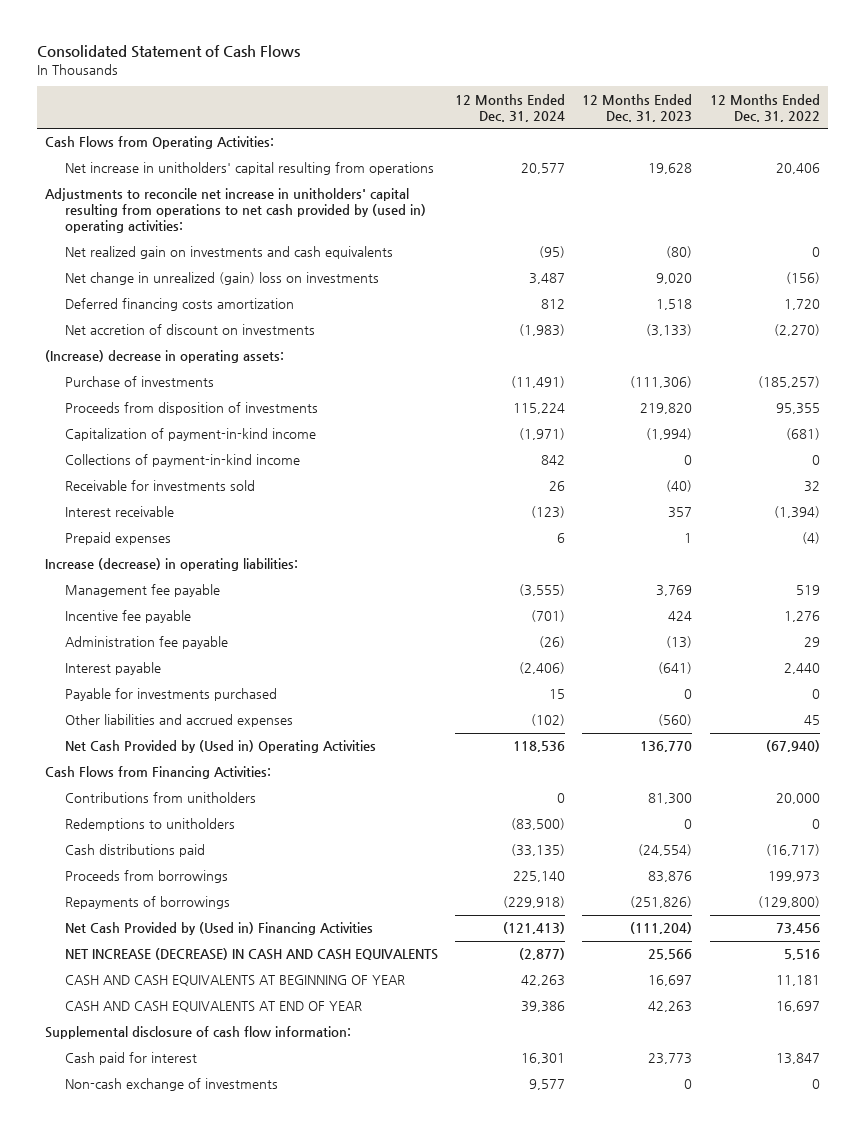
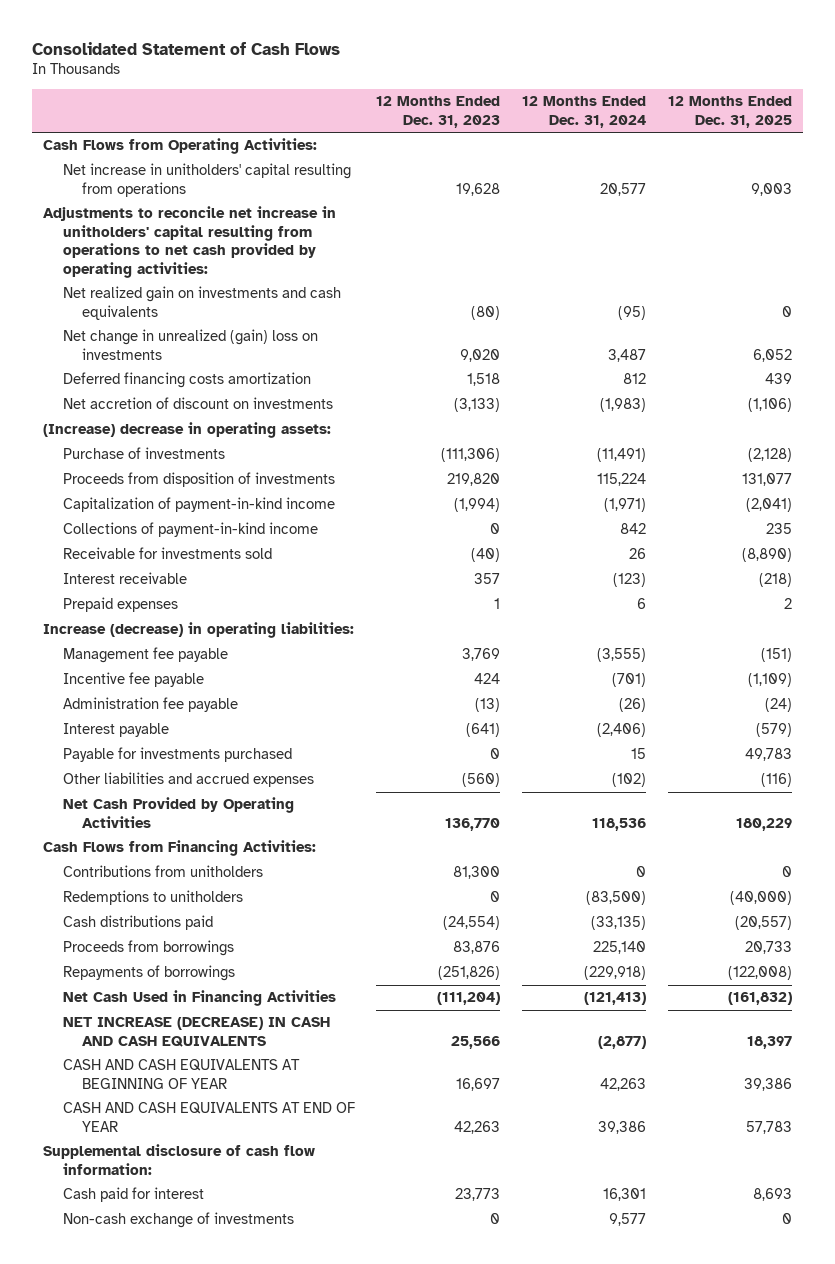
[709,93,820,122] 12 Months Ended Dec. 31, 2022 -> none
none -> [667,96,792,128] 12 Months Ended Dec. 31, 2025
[45,188,426,234] Adjustments to reconcile net increase in unitholders' capital resulting from operations to net cash provided by (used in) operating activities: -> [43,206,337,279] Adjustments to reconcile net increase in unitholders' capital resulting from operations to net cash provided by operating activities:
[64,740,376,754] Net Cash Provided by (Used in) Operating Activities -> [62,797,294,828] Net Cash Provided by Operating Activities
[64,922,373,936] Net Cash Provided by (Used in) Financing Activities -> [62,990,336,1007] Net Cash Used in Financing Activities

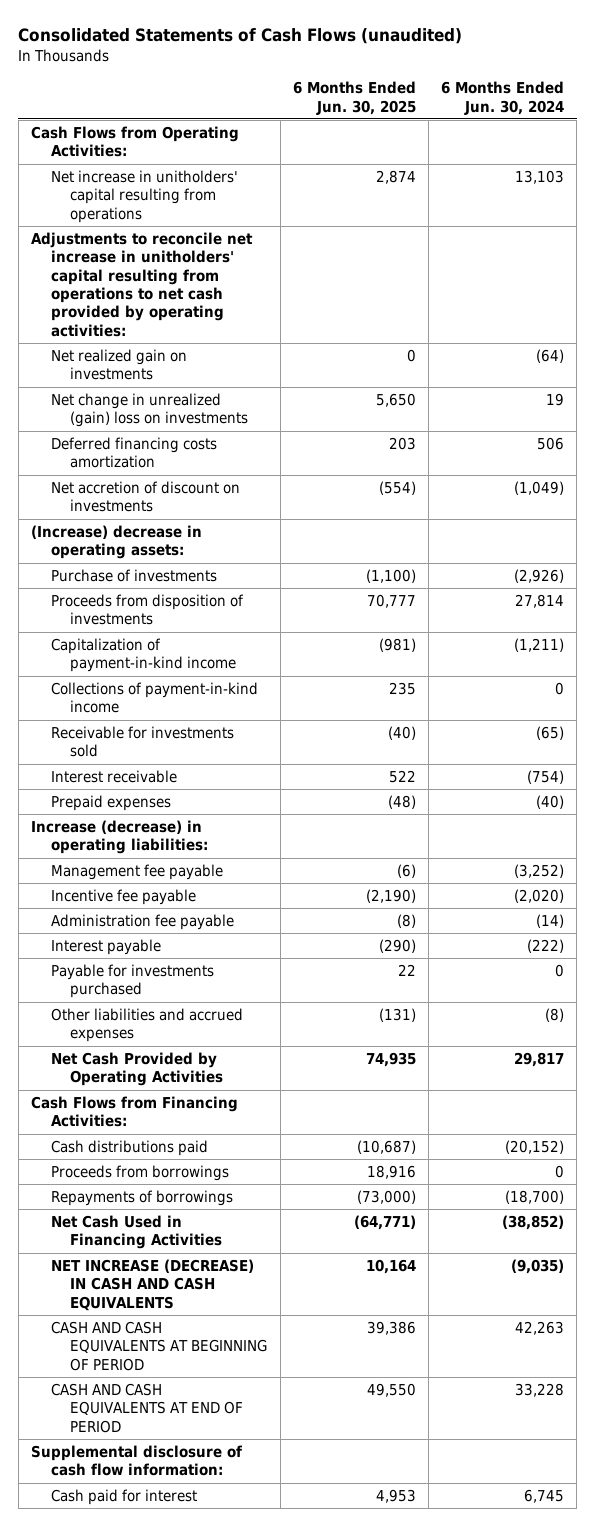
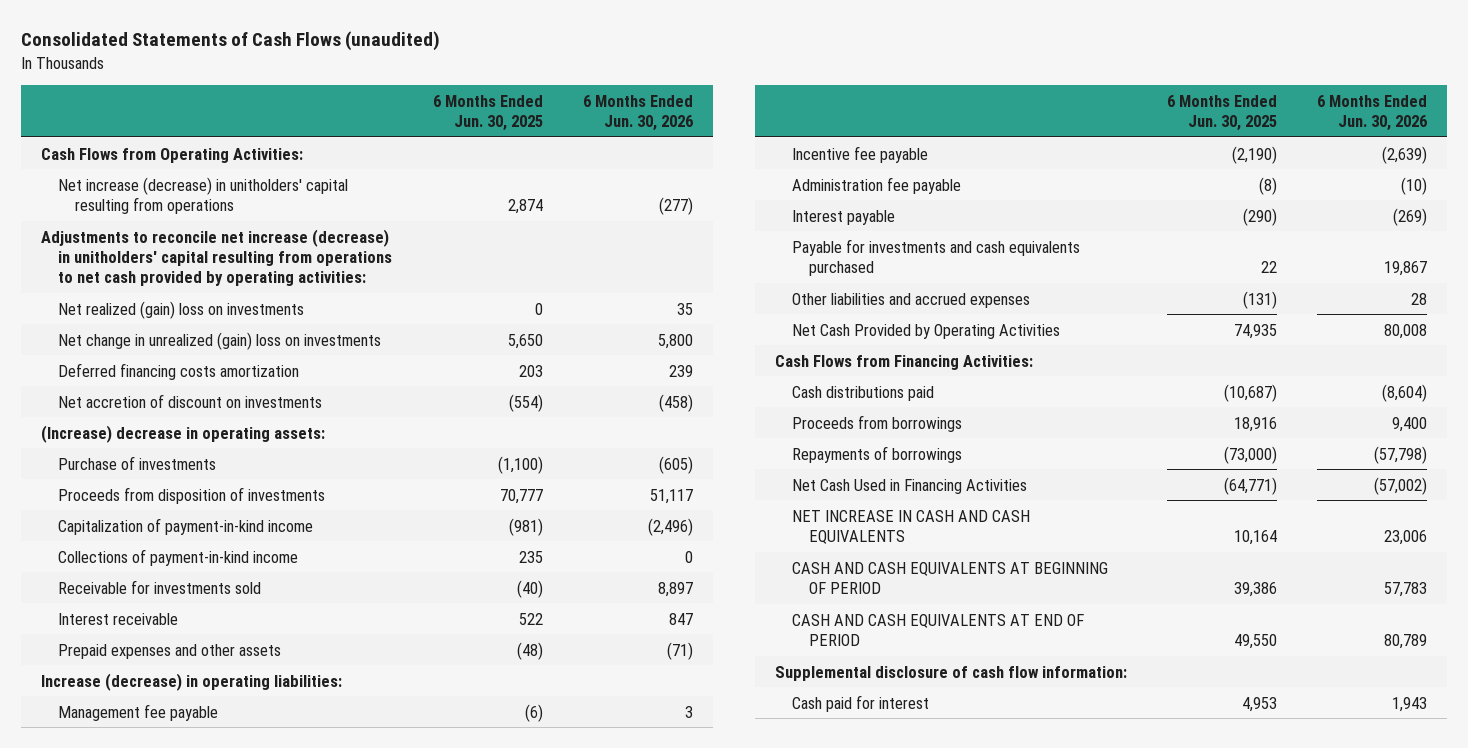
[441,81,565,115] 6 Months Ended Jun. 30, 2024 -> none
none -> [583,94,694,131] 6 Months Ended Jun. 30, 2026
[50,169,238,223] Net increase in unitholders' capital resulting from operations -> [58,176,349,214] Net increase (decrease) in unitholders' capital resulting from operations
[30,231,253,337] Adjustments to reconcile net increase in unitholders' capital resulting from operations to net cash provided by operating activities: -> [40,228,393,287] Adjustments to reconcile net increase (decrease) in unitholders' capital resulting from operations to net cash provided by operating activities:
[50,348,187,381] Net realized gain on investments -> [58,300,305,319] Net realized (gain) loss on investments
[50,794,171,811] Prepaid expenses -> [58,643,282,659] Prepaid expenses and other assets
[50,963,214,999] Payable for investments purchased -> [791,238,1080,276] Payable for investments and cash equivalents purchased
[50,1258,254,1311] NET INCREASE (DECREASE) IN CASH AND CASH EQUIVALENTS -> [791,509,1030,544] NET INCREASE IN CASH AND CASH EQUIVALENTS

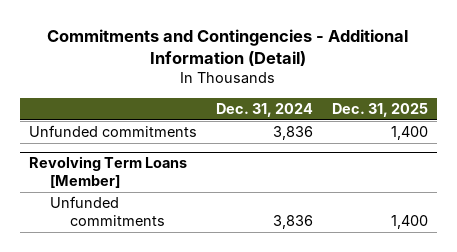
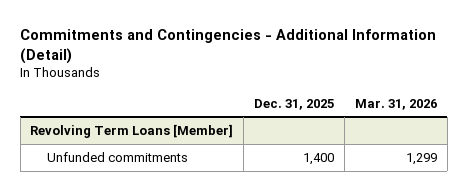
[215,103,313,118] Dec. 31, 2024 -> none
none -> [354,98,437,110] Mar. 31, 2026
[29,125,198,138] Unfunded commitments -> none

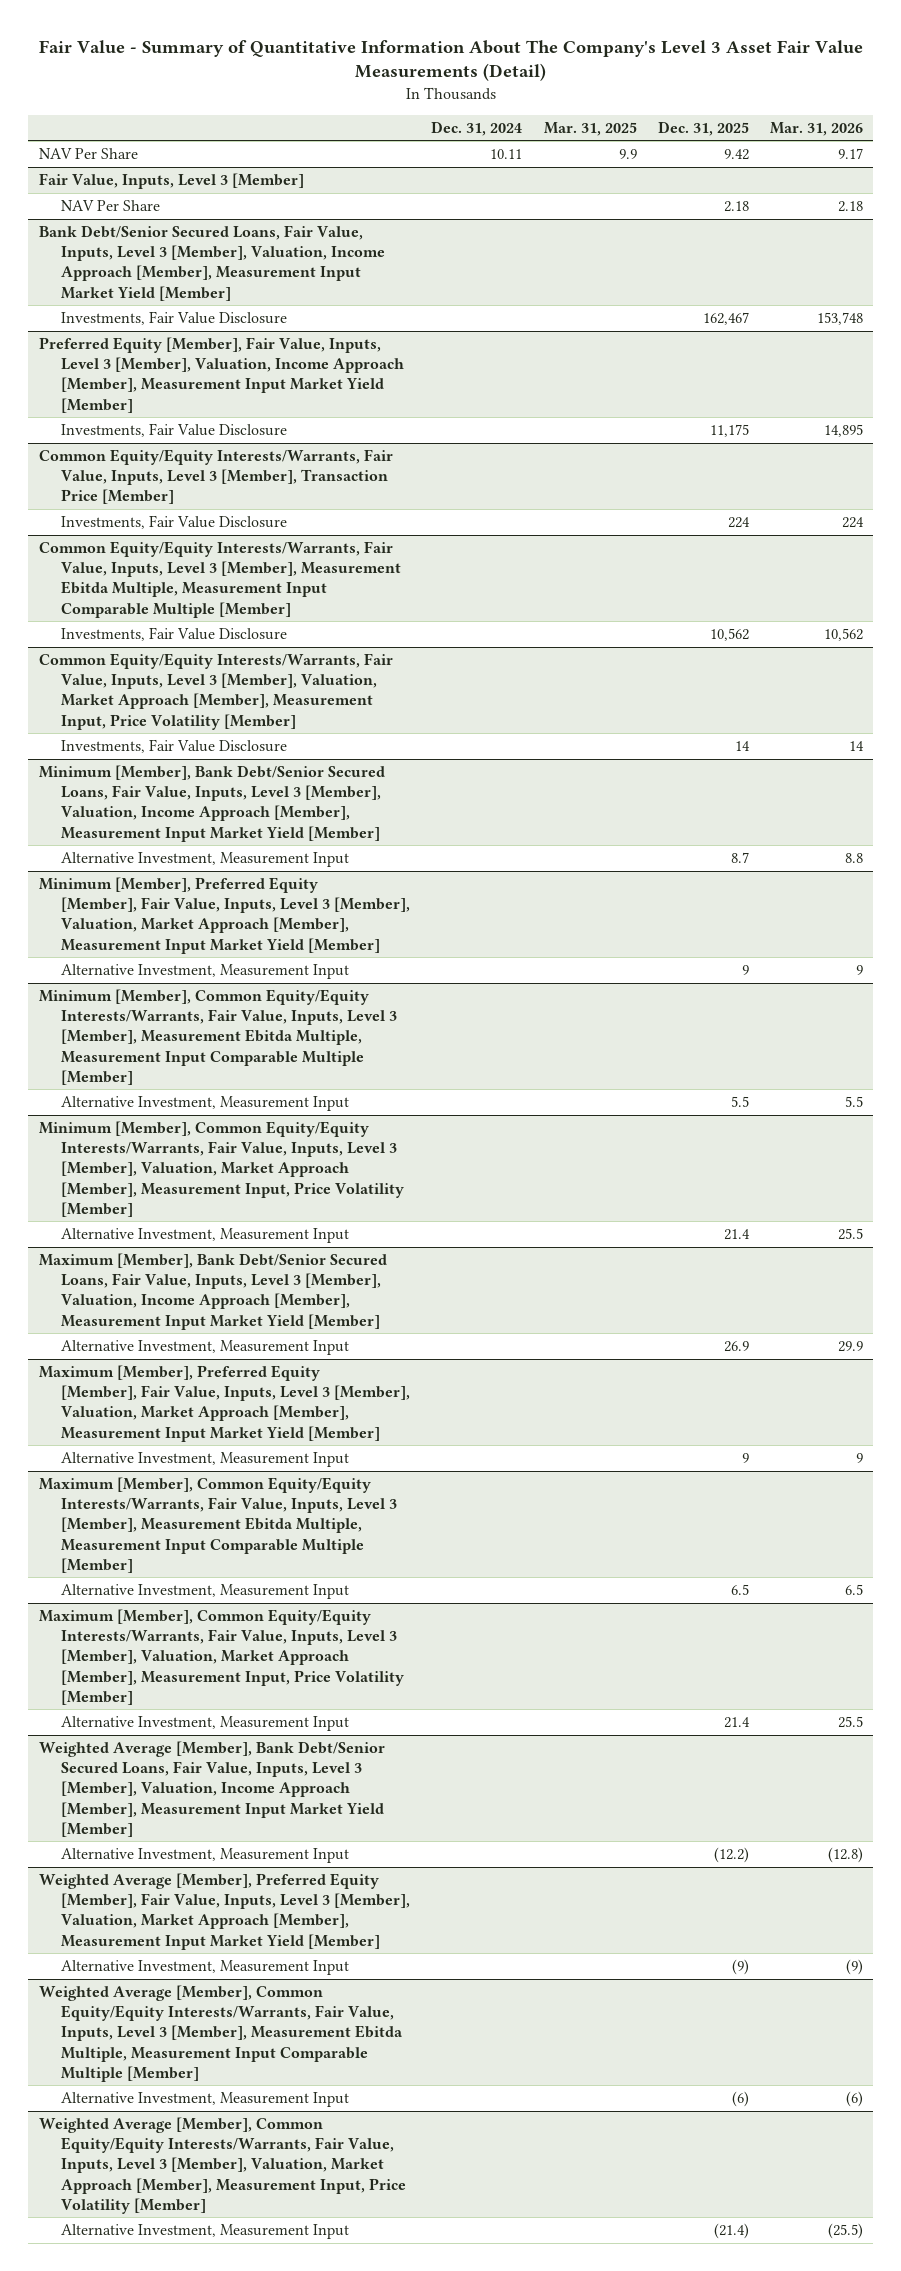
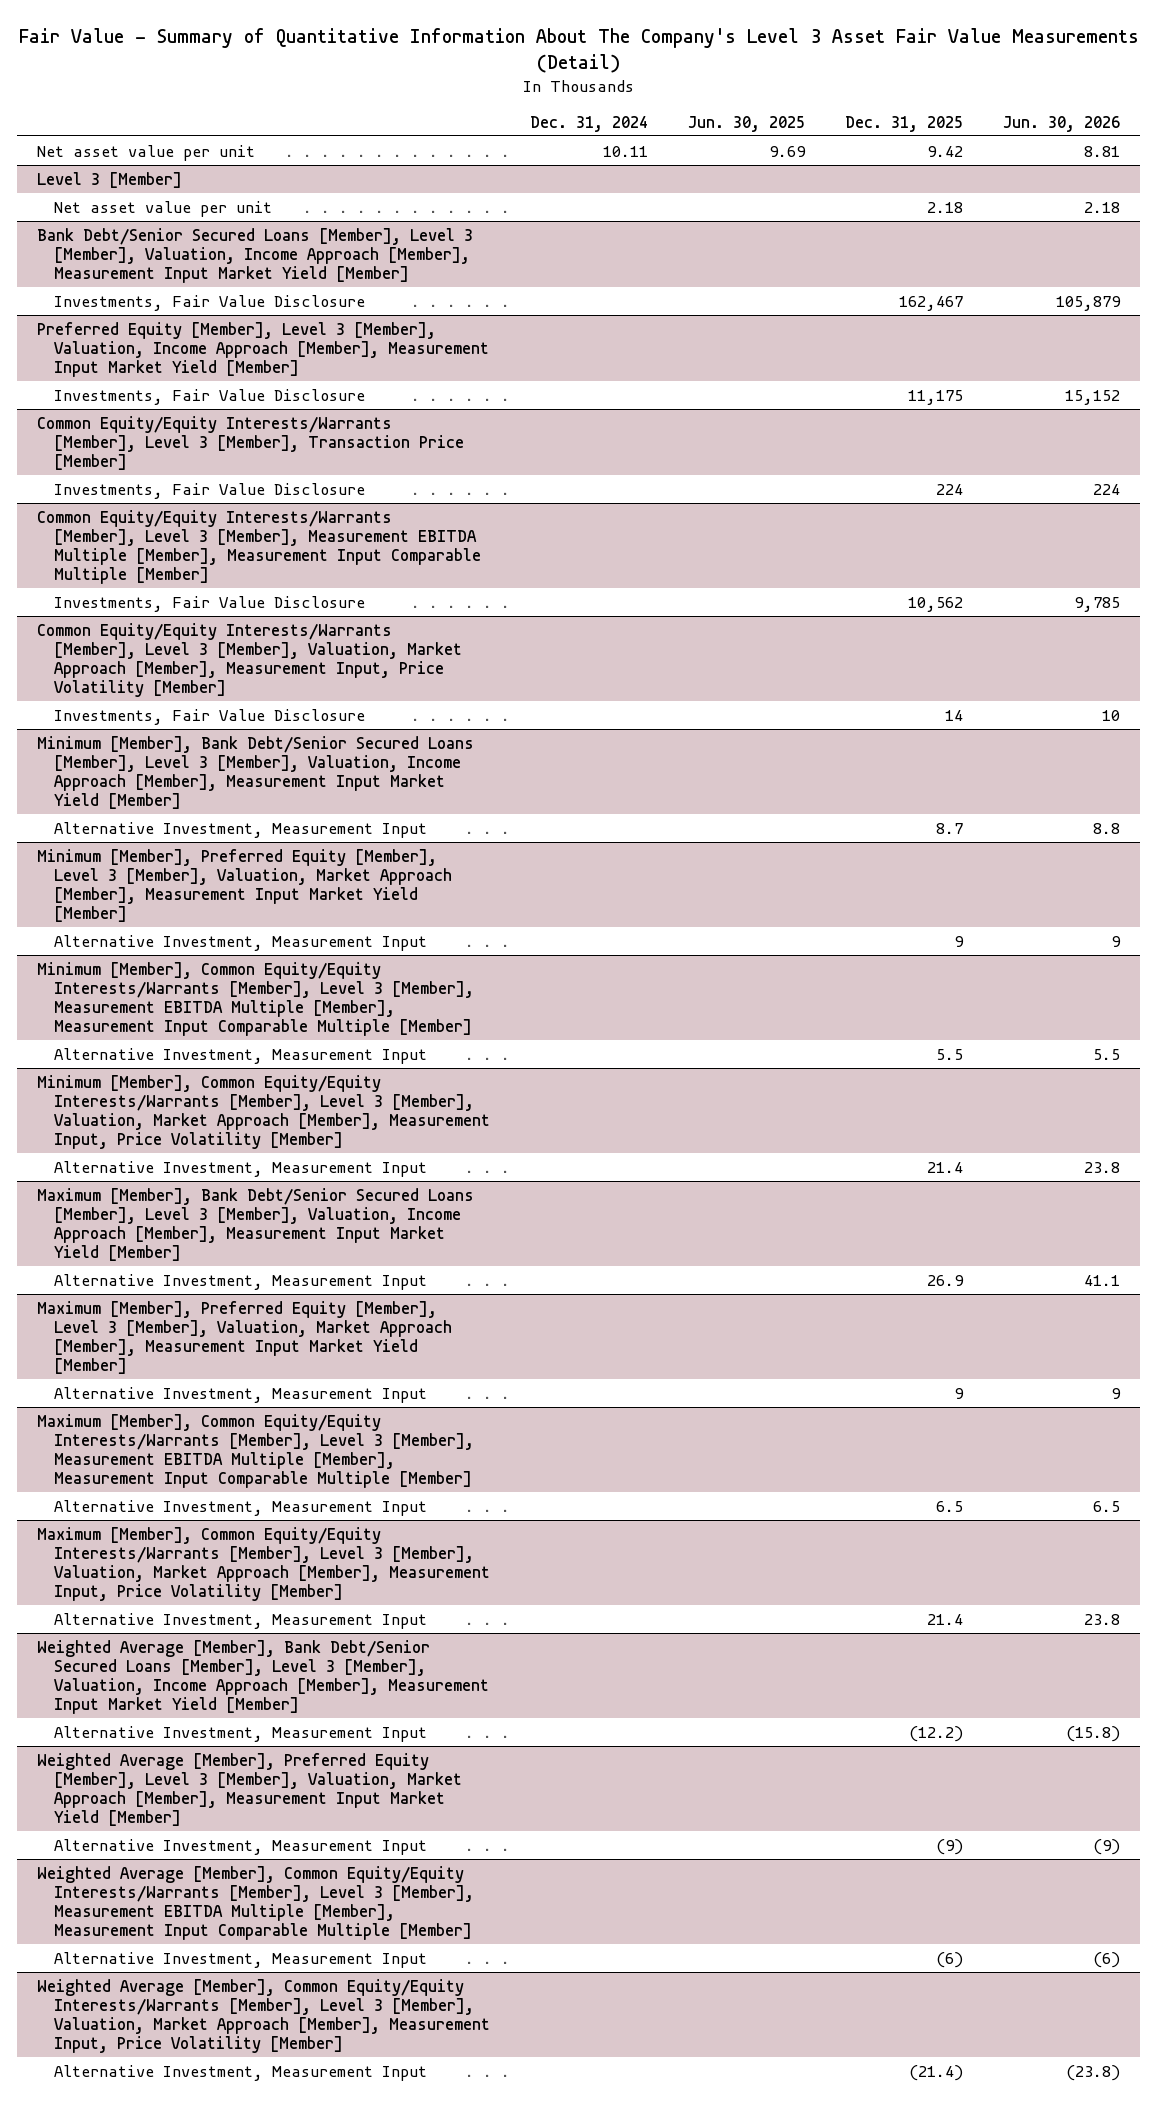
[543,121,637,136] Mar. 31, 2025 -> none
[769,121,863,136] Mar. 31, 2026 -> none
none -> [688,115,806,132] Jun. 30, 2025
none -> [1002,115,1120,132] Jun. 30, 2026
[38,147,138,159] NAV Per Share -> [37,144,256,161] Net asset value per unit
[38,172,304,189] Fair Value, Inputs, Level 3 [Member] -> [37,171,183,188] Level 3 [Member]
[61,199,161,211] NAV Per Share -> [54,200,273,217] Net asset value per unit
[38,224,386,301] Bank Debt/Senior Secured Loans, Fair Value, Inputs, Level 3 [Member], Valuation, Income Approach [Member], Measurement Input Market Yield [Member] -> [37,227,474,284] Bank Debt/Senior Secured Loans [Member], Level 3 [Member], Valuation, Income Approach [Member], Measurement Input Market Yield [Member]
[38,336,405,413] Preferred Equity [Member], Fair Value, Inputs, Level 3 [Member], Valuation, Income Approach [Member], Measurement Input Market Yield [Member] -> [37,321,490,378] Preferred Equity [Member], Level 3 [Member], Valuation, Income Approach [Member], Measurement Input Market Yield [Member]
[38,448,393,505] Common Equity/Equity Interests/Warrants, Fair Value, Inputs, Level 3 [Member], Transaction Price [Member] -> [37,415,465,471] Common Equity/Equity Interests/Warrants [Member], Level 3 [Member], Transaction Price [Member]
[38,540,402,618] Common Equity/Equity Interests/Warrants, Fair Value, Inputs, Level 3 [Member], Measurement Ebitda Multiple, Measurement Input Comparable Multiple [Member] -> [37,509,482,585] Common Equity/Equity Interests/Warrants [Member], Level 3 [Member], Measurement EBITDA Multiple [Member], Measurement Input Comparable Multiple [Member]
[38,652,393,730] Common Equity/Equity Interests/Warrants, Fair Value, Inputs, Level 3 [Member], Valuation, Market Approach [Member], Measurement Input, Price Volatility [Member] -> [37,622,463,698] Common Equity/Equity Interests/Warrants [Member], Level 3 [Member], Valuation, Market Approach [Member], Measurement Input, Price Volatility [Member]
[38,764,385,842] Minimum [Member], Bank Debt/Senior Secured Loans, Fair Value, Inputs, Level 3 [Member], Valuation, Income Approach [Member], Measurement Input Market Yield [Member] -> [37,735,475,810] Minimum [Member], Bank Debt/Senior Secured Loans [Member], Level 3 [Member], Valuation, Income Approach [Member], Measurement Input Market Yield [Member]
[38,876,411,954] Minimum [Member], Preferred Equity [Member], Fair Value, Inputs, Level 3 [Member], Valuation, Market Approach [Member], Measurement Input Market Yield [Member] -> [37,848,453,923] Minimum [Member], Preferred Equity [Member], Level 3 [Member], Valuation, Market Approach [Member], Measurement Input Market Yield [Member]
[38,988,398,1085] Minimum [Member], Common Equity/Equity Interests/Warrants, Fair Value, Inputs, Level 3 [Member], Measurement Ebitda Multiple, Measurement Input Comparable Multiple [Member] -> [37,961,475,1037] Minimum [Member], Common Equity/Equity Interests/Warrants [Member], Level 3 [Member], Measurement EBITDA Multiple [Member], Measurement Input Comparable Multiple [Member]
[38,1120,405,1217] Minimum [Member], Common Equity/Equity Interests/Warrants, Fair Value, Inputs, Level 3 [Member], Valuation, Market Approach [Member], Measurement Input, Price Volatility [Member] -> [37,1074,491,1150] Minimum [Member], Common Equity/Equity Interests/Warrants [Member], Level 3 [Member], Valuation, Market Approach [Member], Measurement Input, Price Volatility [Member]
[38,1252,387,1330] Maximum [Member], Bank Debt/Senior Secured Loans, Fair Value, Inputs, Level 3 [Member], Valuation, Income Approach [Member], Measurement Input Market Yield [Member] -> [37,1187,475,1262] Maximum [Member], Bank Debt/Senior Secured Loans [Member], Level 3 [Member], Valuation, Income Approach [Member], Measurement Input Market Yield [Member]
[38,1364,411,1442] Maximum [Member], Preferred Equity [Member], Fair Value, Inputs, Level 3 [Member], Valuation, Market Approach [Member], Measurement Input Market Yield [Member] -> [37,1300,453,1375] Maximum [Member], Preferred Equity [Member], Level 3 [Member], Valuation, Market Approach [Member], Measurement Input Market Yield [Member]
[38,1476,398,1573] Maximum [Member], Common Equity/Equity Interests/Warrants, Fair Value, Inputs, Level 3 [Member], Measurement Ebitda Multiple, Measurement Input Comparable Multiple [Member] -> [37,1413,475,1489] Maximum [Member], Common Equity/Equity Interests/Warrants [Member], Level 3 [Member], Measurement EBITDA Multiple [Member], Measurement Input Comparable Multiple [Member]
[38,1608,405,1705] Maximum [Member], Common Equity/Equity Interests/Warrants, Fair Value, Inputs, Level 3 [Member], Valuation, Market Approach [Member], Measurement Input, Price Volatility [Member] -> [37,1526,491,1602] Maximum [Member], Common Equity/Equity Interests/Warrants [Member], Level 3 [Member], Valuation, Market Approach [Member], Measurement Input, Price Volatility [Member]
[38,1740,385,1837] Weighted Average [Member], Bank Debt/Senior Secured Loans, Fair Value, Inputs, Level 3 [Member], Valuation, Income Approach [Member], Measurement Input Market Yield [Member] -> [37,1639,490,1715] Weighted Average [Member], Bank Debt/Senior Secured Loans [Member], Level 3 [Member], Valuation, Income Approach [Member], Measurement Input Market Yield [Member]
[38,1872,411,1950] Weighted Average [Member], Preferred Equity [Member], Fair Value, Inputs, Level 3 [Member], Valuation, Market Approach [Member], Measurement Input Market Yield [Member] -> [37,1752,463,1827] Weighted Average [Member], Preferred Equity [Member], Level 3 [Member], Valuation, Market Approach [Member], Measurement Input Market Yield [Member]
[38,1984,404,2082] Weighted Average [Member], Common Equity/Equity Interests/Warrants, Fair Value, Inputs, Level 3 [Member], Measurement Ebitda Multiple, Measurement Input Comparable Multiple [Member] -> [37,1865,475,1941] Weighted Average [Member], Common Equity/Equity Interests/Warrants [Member], Level 3 [Member], Measurement EBITDA Multiple [Member], Measurement Input Comparable Multiple [Member]
[38,2116,407,2214] Weighted Average [Member], Common Equity/Equity Interests/Warrants, Fair Value, Inputs, Level 3 [Member], Valuation, Market Approach [Member], Measurement Input, Price Volatility [Member] -> [37,1978,491,2054] Weighted Average [Member], Common Equity/Equity Interests/Warrants [Member], Level 3 [Member], Valuation, Market Approach [Member], Measurement Input, Price Volatility [Member]

